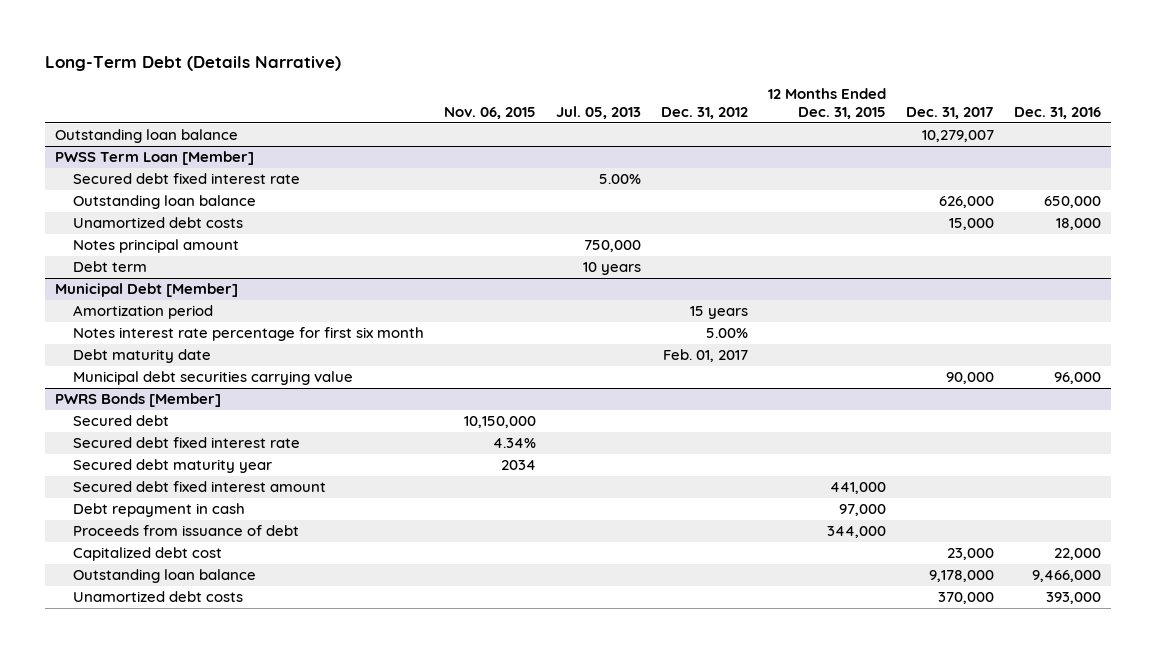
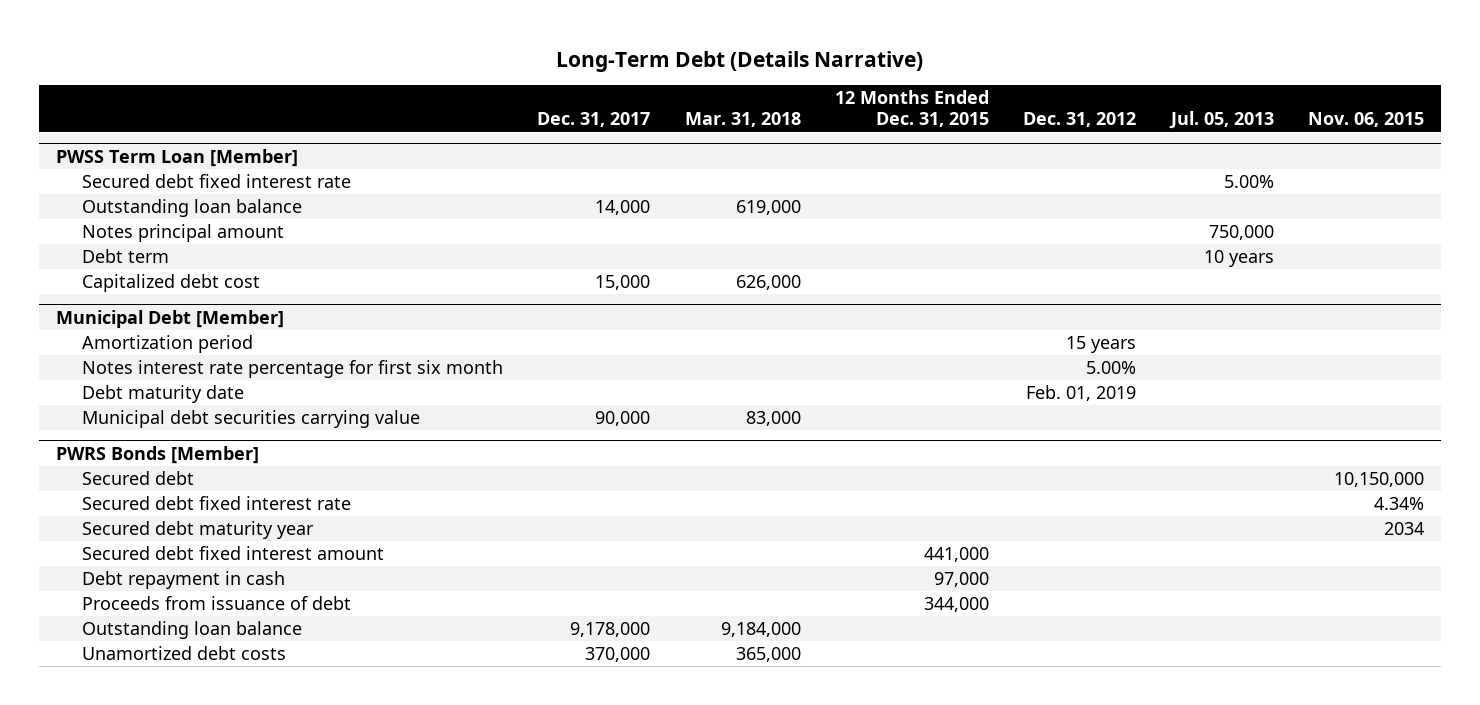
[1014,107,1102,120] Dec. 31, 2016 -> none
none -> [684,112,801,128] Mar. 31, 2018
[55,129,239,144] Outstanding loan balance -> none
[72,217,243,229] Unamortized debt costs -> none
[939,196,995,209] 626,000 -> [595,200,651,216] 14,000
none -> [81,274,260,293] Capitalized debt cost
[662,349,748,363] Feb. 01, 2017 -> [1026,385,1137,402] Feb. 01, 2019
[72,547,222,562] Capitalized debt cost -> none

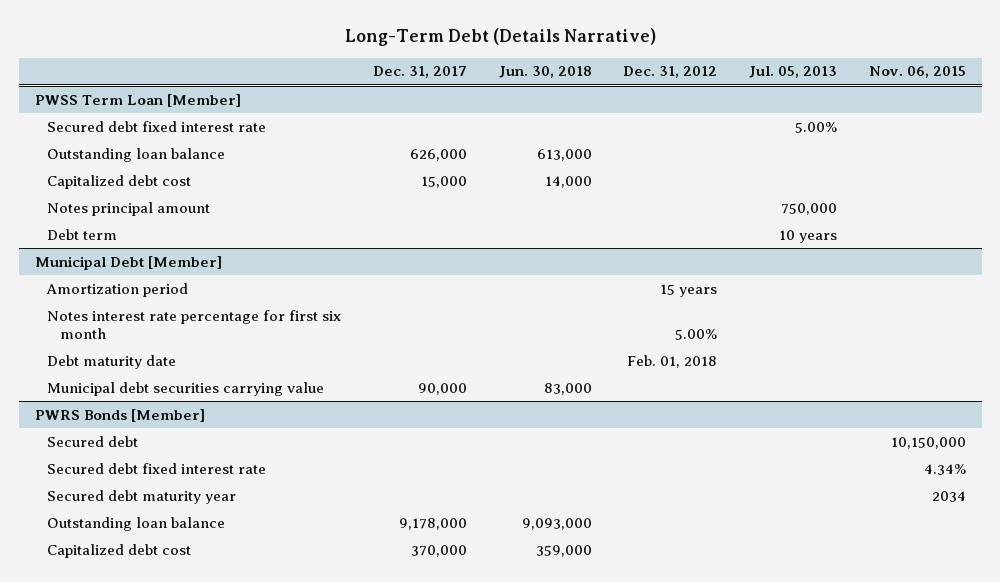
[684,112,801,128] Mar. 31, 2018 -> none
[834,90,989,128] 12 Months Ended Dec. 31, 2015 -> none
none -> [498,66,592,79] Jun. 30, 2018
[595,200,651,216] 14,000 -> [409,148,467,161] 626,000
[81,274,260,293] Capitalized debt cost -> [47,174,192,189] Capitalized debt cost
[1026,385,1137,402] Feb. 01, 2019 -> [627,354,718,368] Feb. 01, 2018
[81,546,384,561] Secured debt fixed interest amount -> none
[81,571,285,590] Debt repayment in cash -> none
[81,596,351,611] Proceeds from issuance of debt -> none
[81,646,286,661] Unamortized debt costs -> [47,543,192,558] Capitalized debt cost

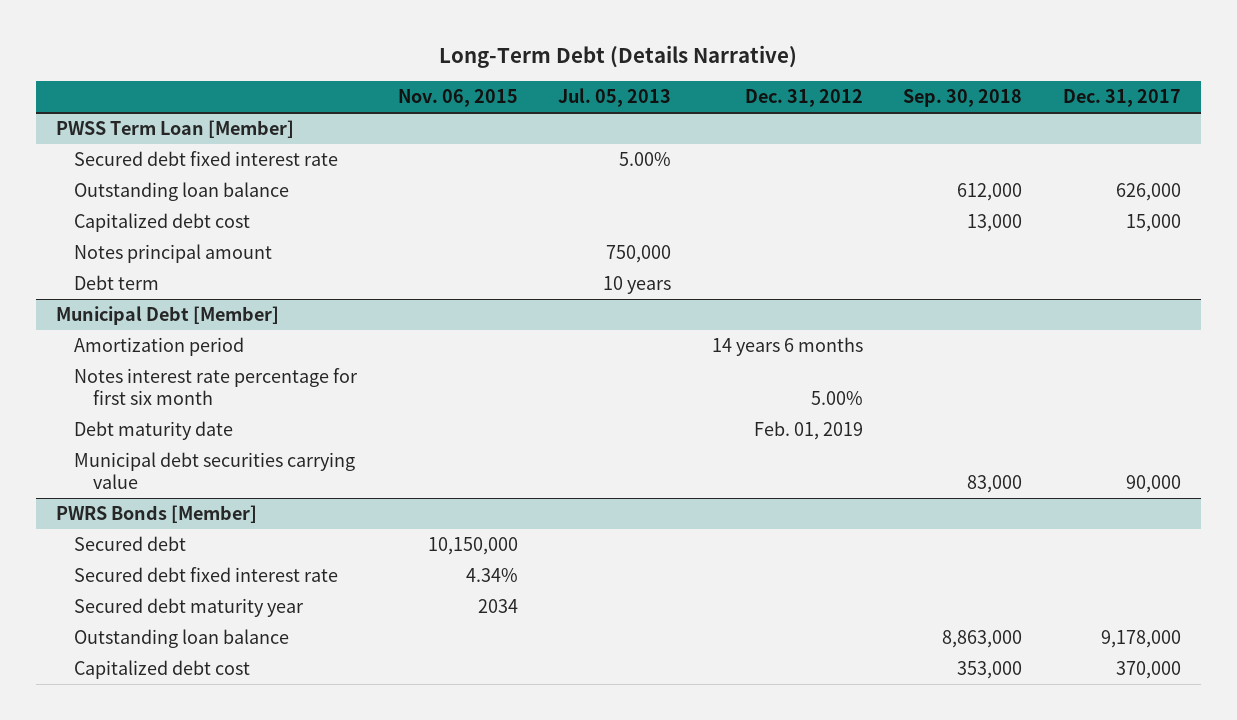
[498,66,592,79] Jun. 30, 2018 -> none
none -> [903,89,1023,108] Sep. 30, 2018
[660,283,718,297] 15 years -> [711,336,863,356] 14 years 6 months
[627,354,718,368] Feb. 01, 2018 -> [753,420,863,440] Feb. 01, 2019

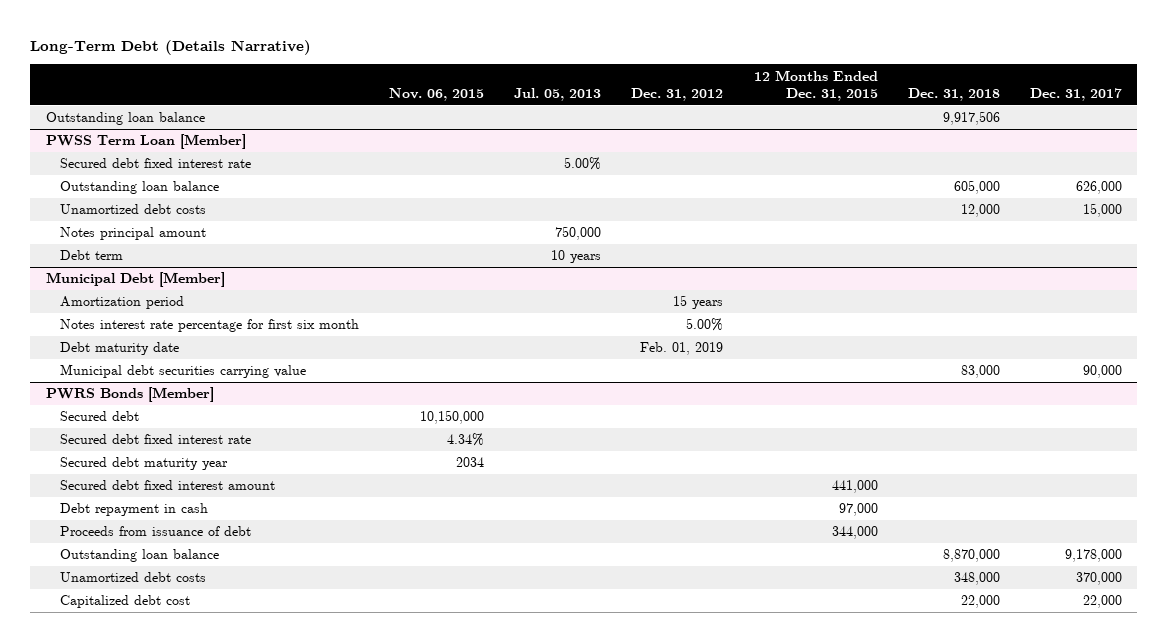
[903,89,1023,108] Sep. 30, 2018 -> none
none -> [753,69,878,101] 12 Months Ended Dec. 31, 2015
none -> [907,87,1000,101] Dec. 31, 2018
none -> [45,112,205,126] Outstanding loan balance
[74,212,251,232] Capitalized debt cost -> [59,204,206,215] Unamortized debt costs
[711,336,863,356] 14 years 6 months -> [673,295,724,310] 15 years
none -> [59,480,275,491] Secured debt fixed interest amount
none -> [59,503,208,517] Debt repayment in cash
none -> [59,526,251,537] Proceeds from issuance of debt
none -> [59,572,206,583] Unamortized debt costs
[1115,660,1181,679] 370,000 -> [1083,595,1123,609] 22,000

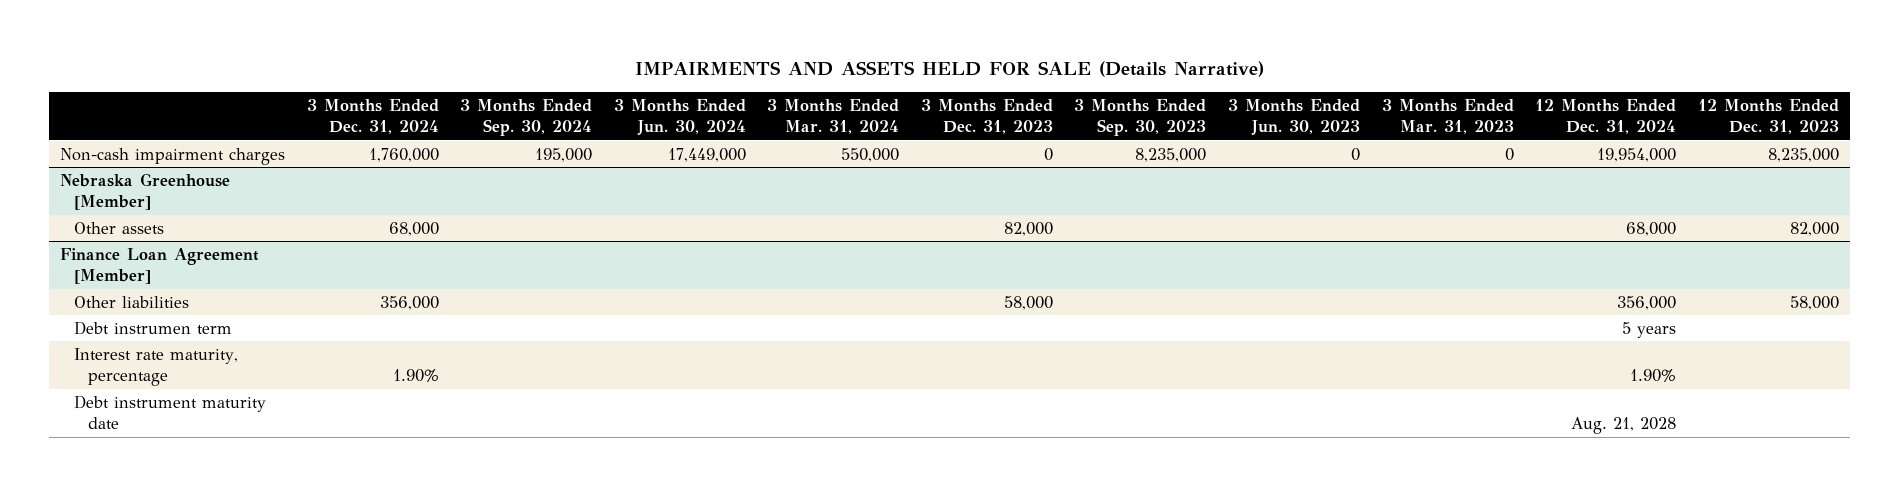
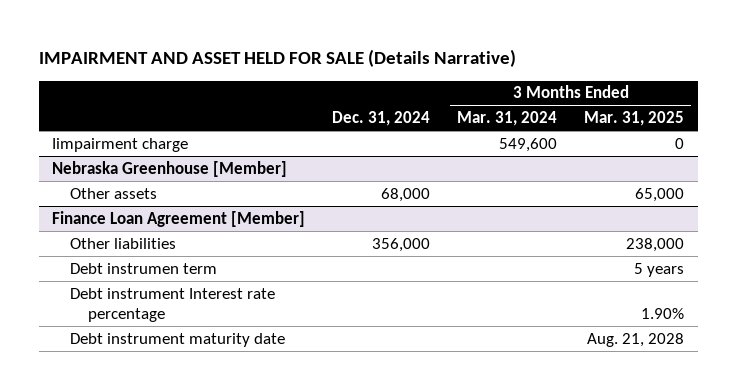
[635,61,1265,78] IMPAIRMENTS AND ASSETS HELD FOR SALE (Details Narrative) -> [38,49,516,68] IMPAIRMENT AND ASSET HELD FOR SALE (Details Narrative)
[306,98,439,135] 3 Months Ended Dec. 31, 2024 -> none
[460,98,593,137] 3 Months Ended Sep. 30, 2024 -> none
[613,98,746,136] 3 Months Ended Jun. 30, 2024 -> none
[920,98,1053,135] 3 Months Ended Dec. 31, 2023 -> none
[1074,98,1207,137] 3 Months Ended Sep. 30, 2023 -> none
[1228,98,1361,136] 3 Months Ended Jun. 30, 2023 -> none
[1381,98,1514,135] 3 Months Ended Mar. 31, 2023 -> none
[1535,98,1677,135] 12 Months Ended Dec. 31, 2024 -> none
[1697,98,1839,135] 12 Months Ended Dec. 31, 2023 -> none
none -> [332,111,431,127] Dec. 31, 2024
none -> [584,111,685,127] Mar. 31, 2025
[59,147,285,165] Non-cash impairment charges -> none
none -> [52,137,189,152] Iimpairment charge
[74,347,239,387] Interest rate maturity, percentage -> [69,287,275,323] Debt instrument Interest rate percentage

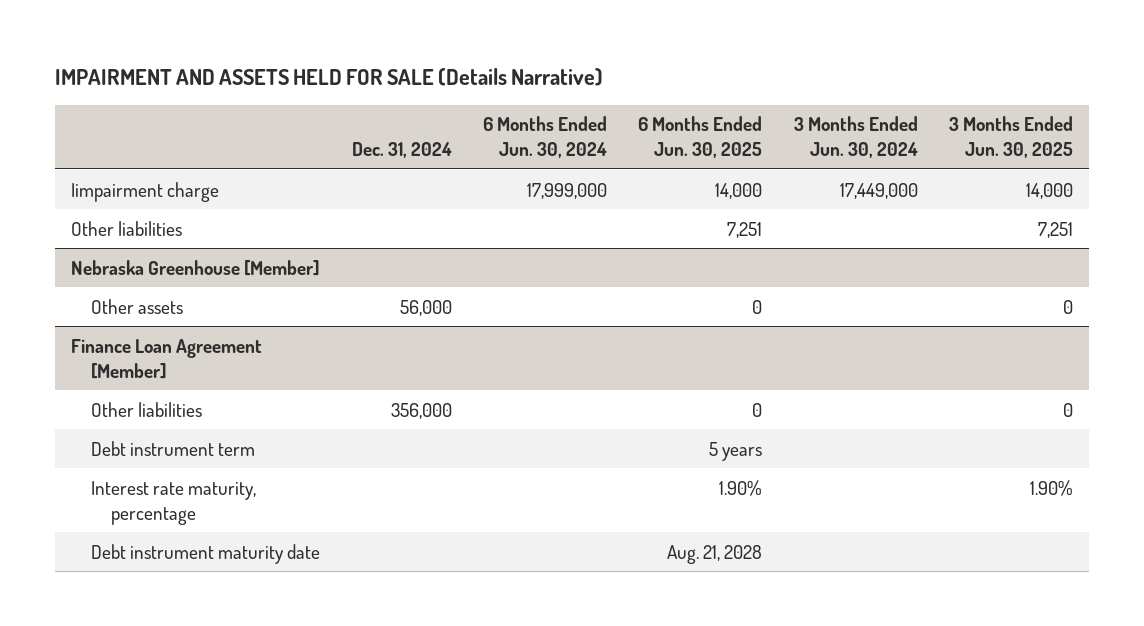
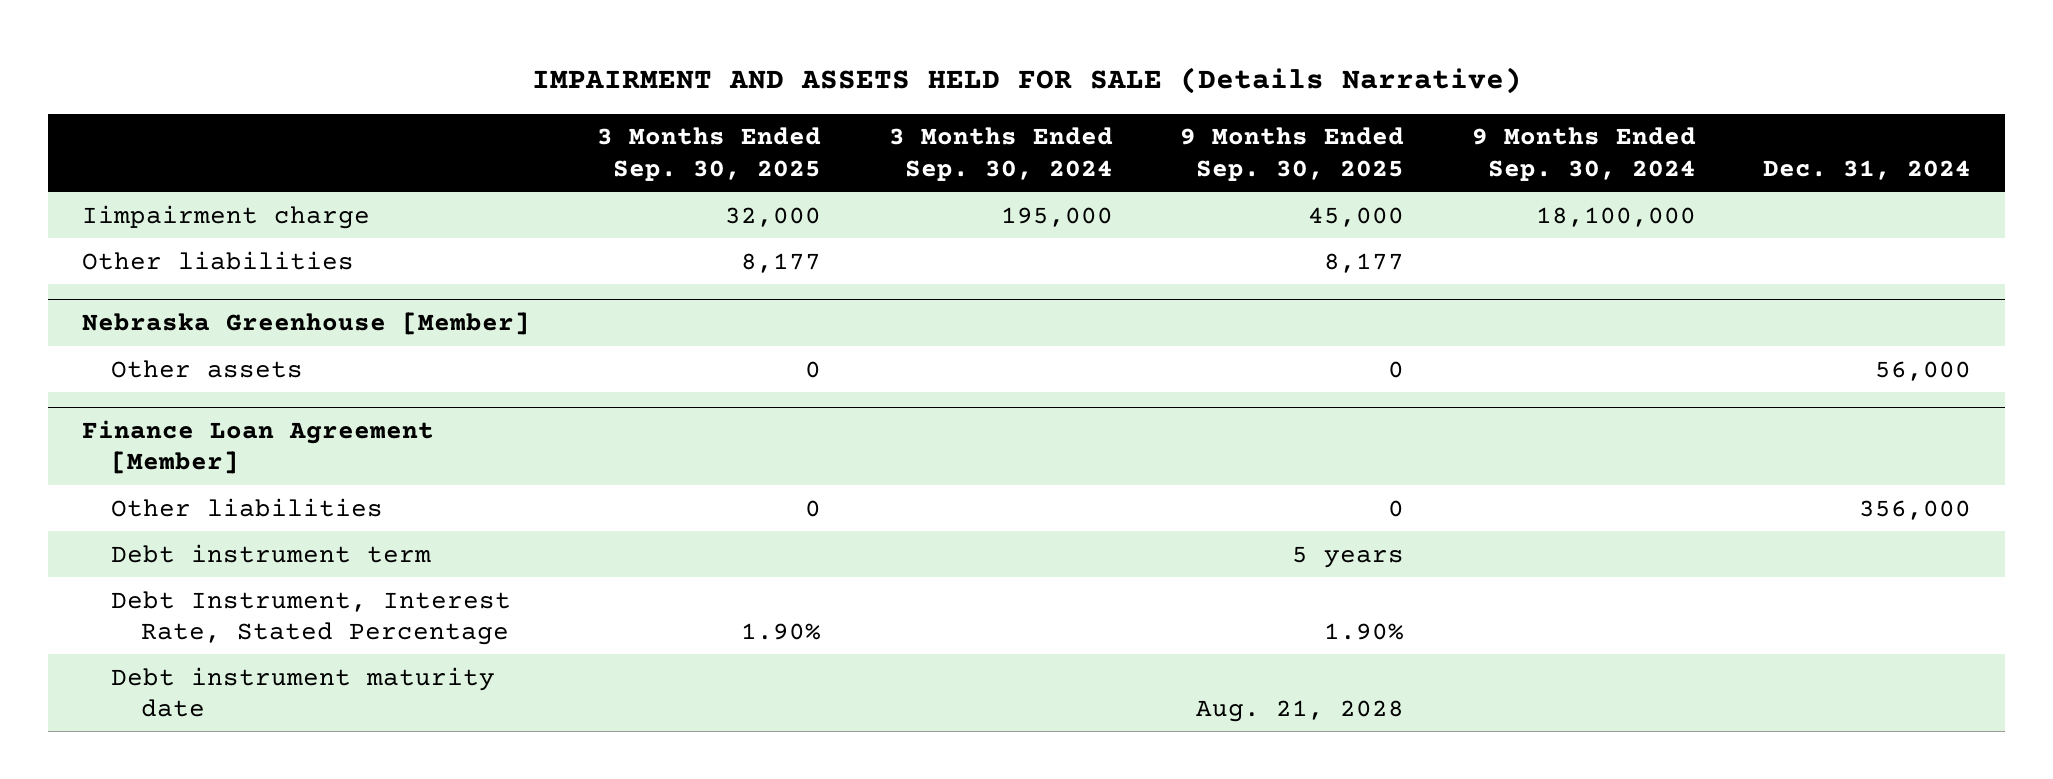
[482,116,607,159] 6 Months Ended Jun. 30, 2024 -> none
[638,116,763,159] 6 Months Ended Jun. 30, 2025 -> none
[793,116,918,159] 3 Months Ended Jun. 30, 2024 -> none
[948,116,1073,159] 3 Months Ended Jun. 30, 2025 -> none
none -> [597,127,822,181] 3 Months Ended Sep. 30, 2025
none -> [888,127,1113,181] 3 Months Ended Sep. 30, 2024
none -> [1180,127,1405,181] 9 Months Ended Sep. 30, 2025
none -> [1471,127,1696,181] 9 Months Ended Sep. 30, 2024
[91,480,257,525] Interest rate maturity, percentage -> [111,590,512,645] Debt Instrument, Interest Rate, Stated Percentage

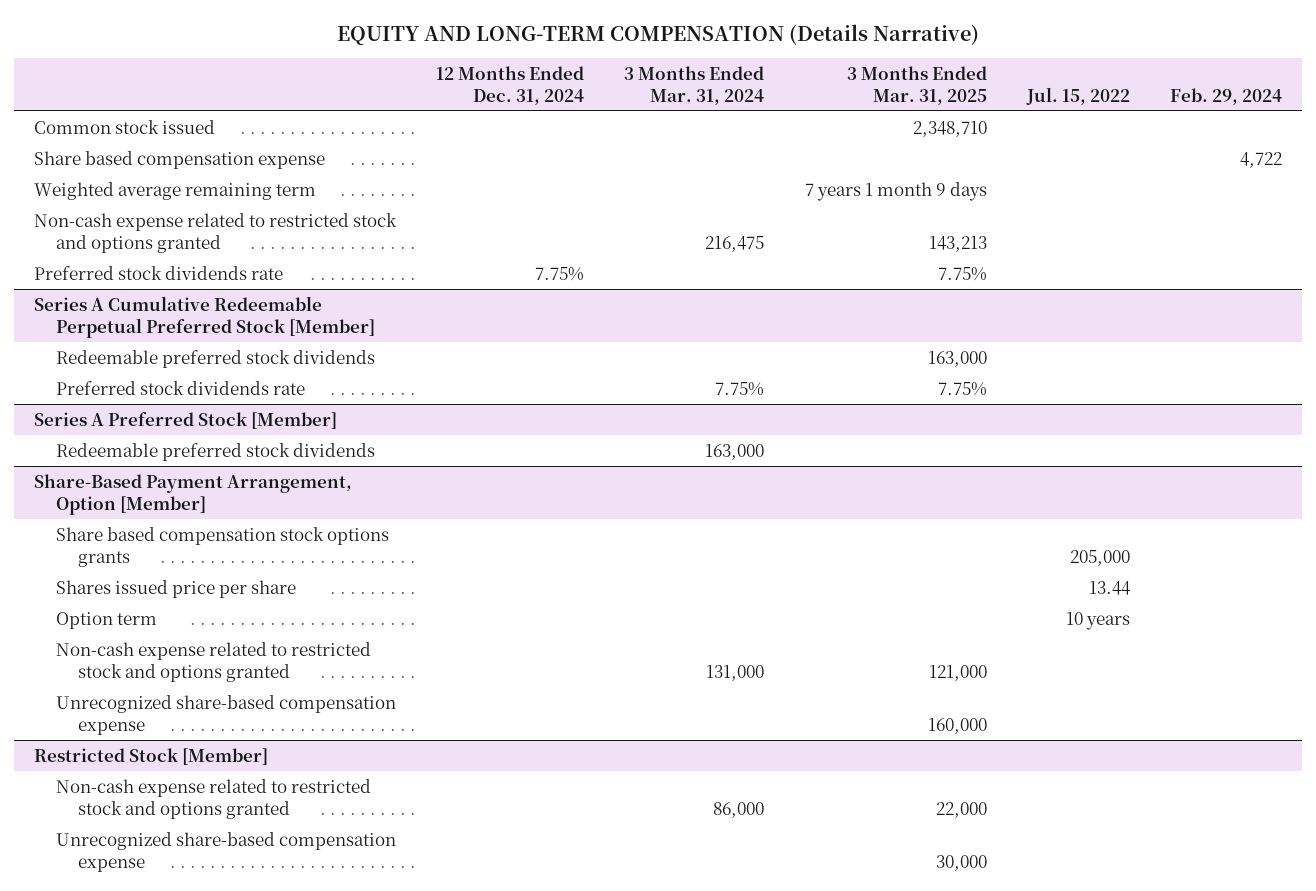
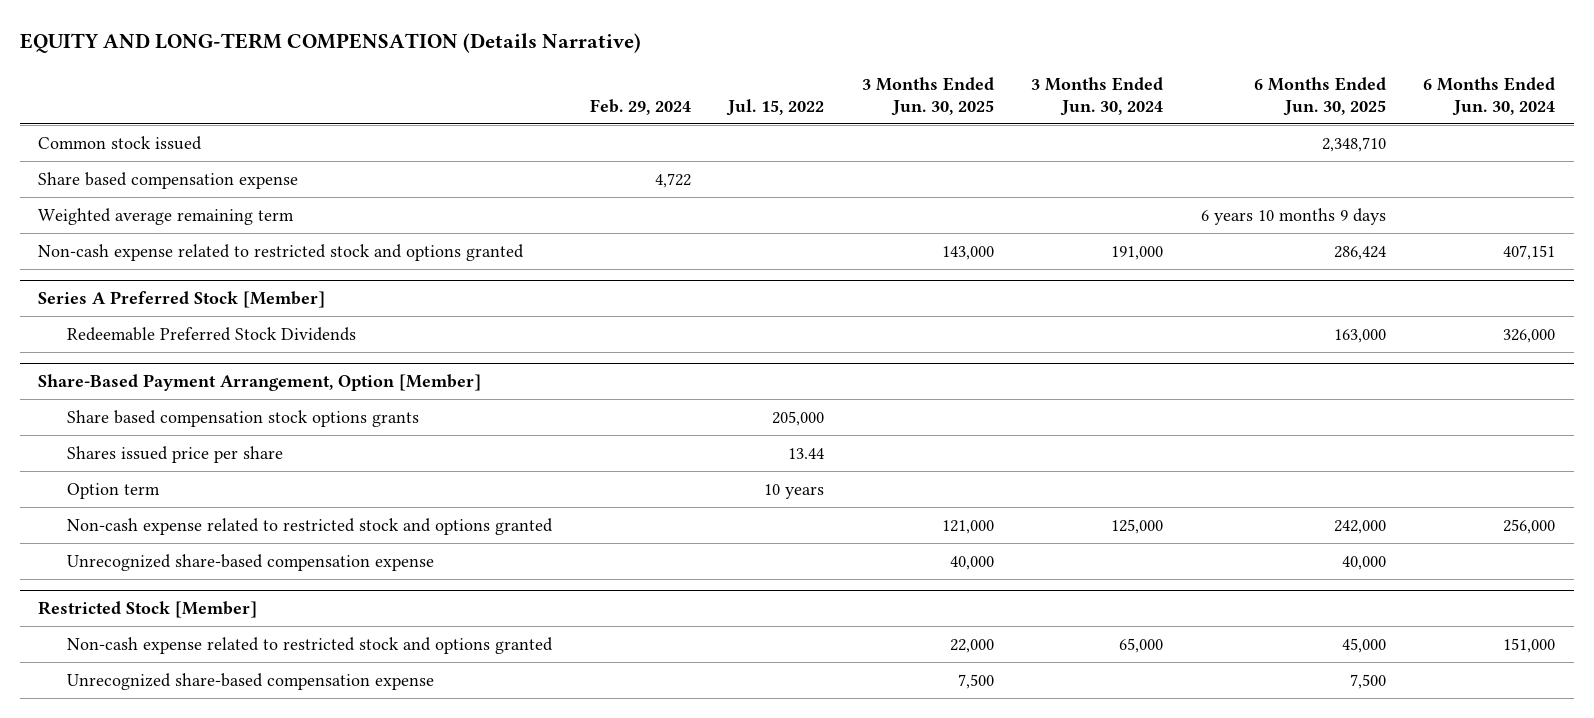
[436,65,585,105] 12 Months Ended Dec. 31, 2024 -> none
[624,65,765,105] 3 Months Ended Mar. 31, 2024 -> none
[846,65,987,105] 3 Months Ended Mar. 31, 2025 -> none
none -> [861,76,994,116] 3 Months Ended Jun. 30, 2025
none -> [1031,76,1164,116] 3 Months Ended Jun. 30, 2024
none -> [1253,76,1386,116] 6 Months Ended Jun. 30, 2025
none -> [1423,76,1556,116] 6 Months Ended Jun. 30, 2024
[33,265,283,280] Preferred stock dividends rate -> none
[33,295,376,338] Series A Cumulative Redeemable Perpetual Preferred Stock [Member] -> none
[56,349,376,368] Redeemable preferred stock dividends -> none
[56,380,306,395] Preferred stock dividends rate -> none
[56,442,376,461] Redeemable preferred stock dividends -> [67,326,357,341] Redeemable Preferred Stock Dividends

